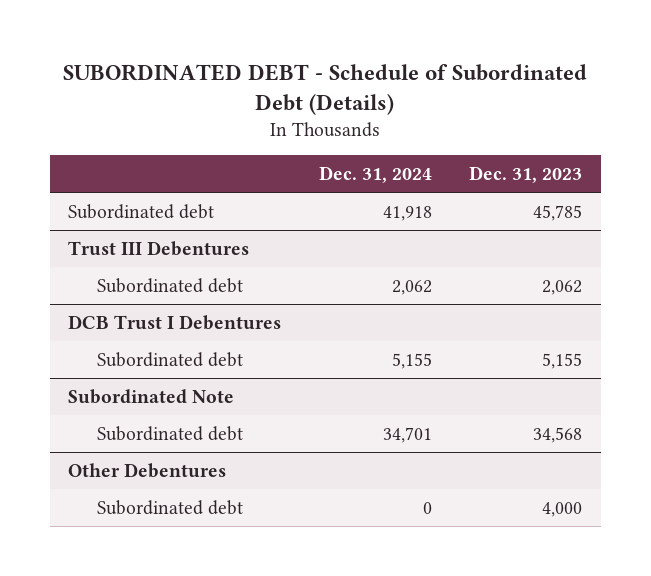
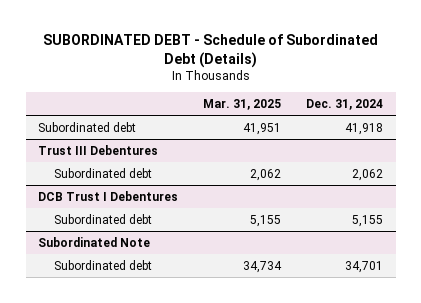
[469,166,583,184] Dec. 31, 2023 -> none
none -> [203,99,282,111] Mar. 31, 2025
[68,462,227,478] Other Debentures -> none
[97,499,244,515] Subordinated debt -> none

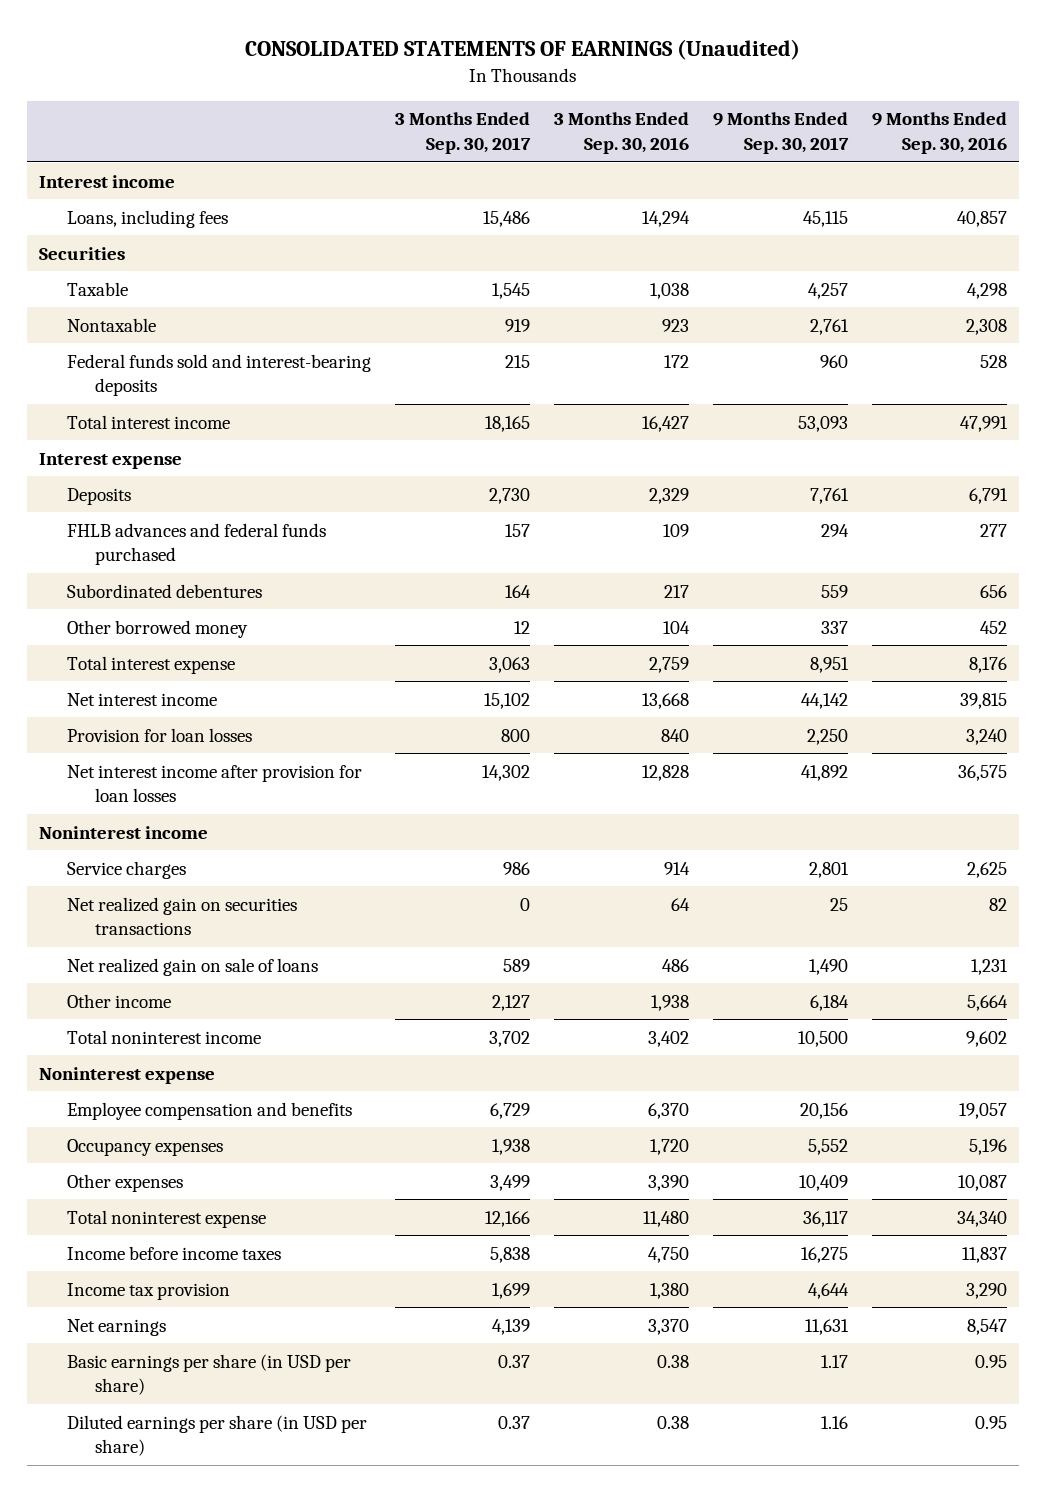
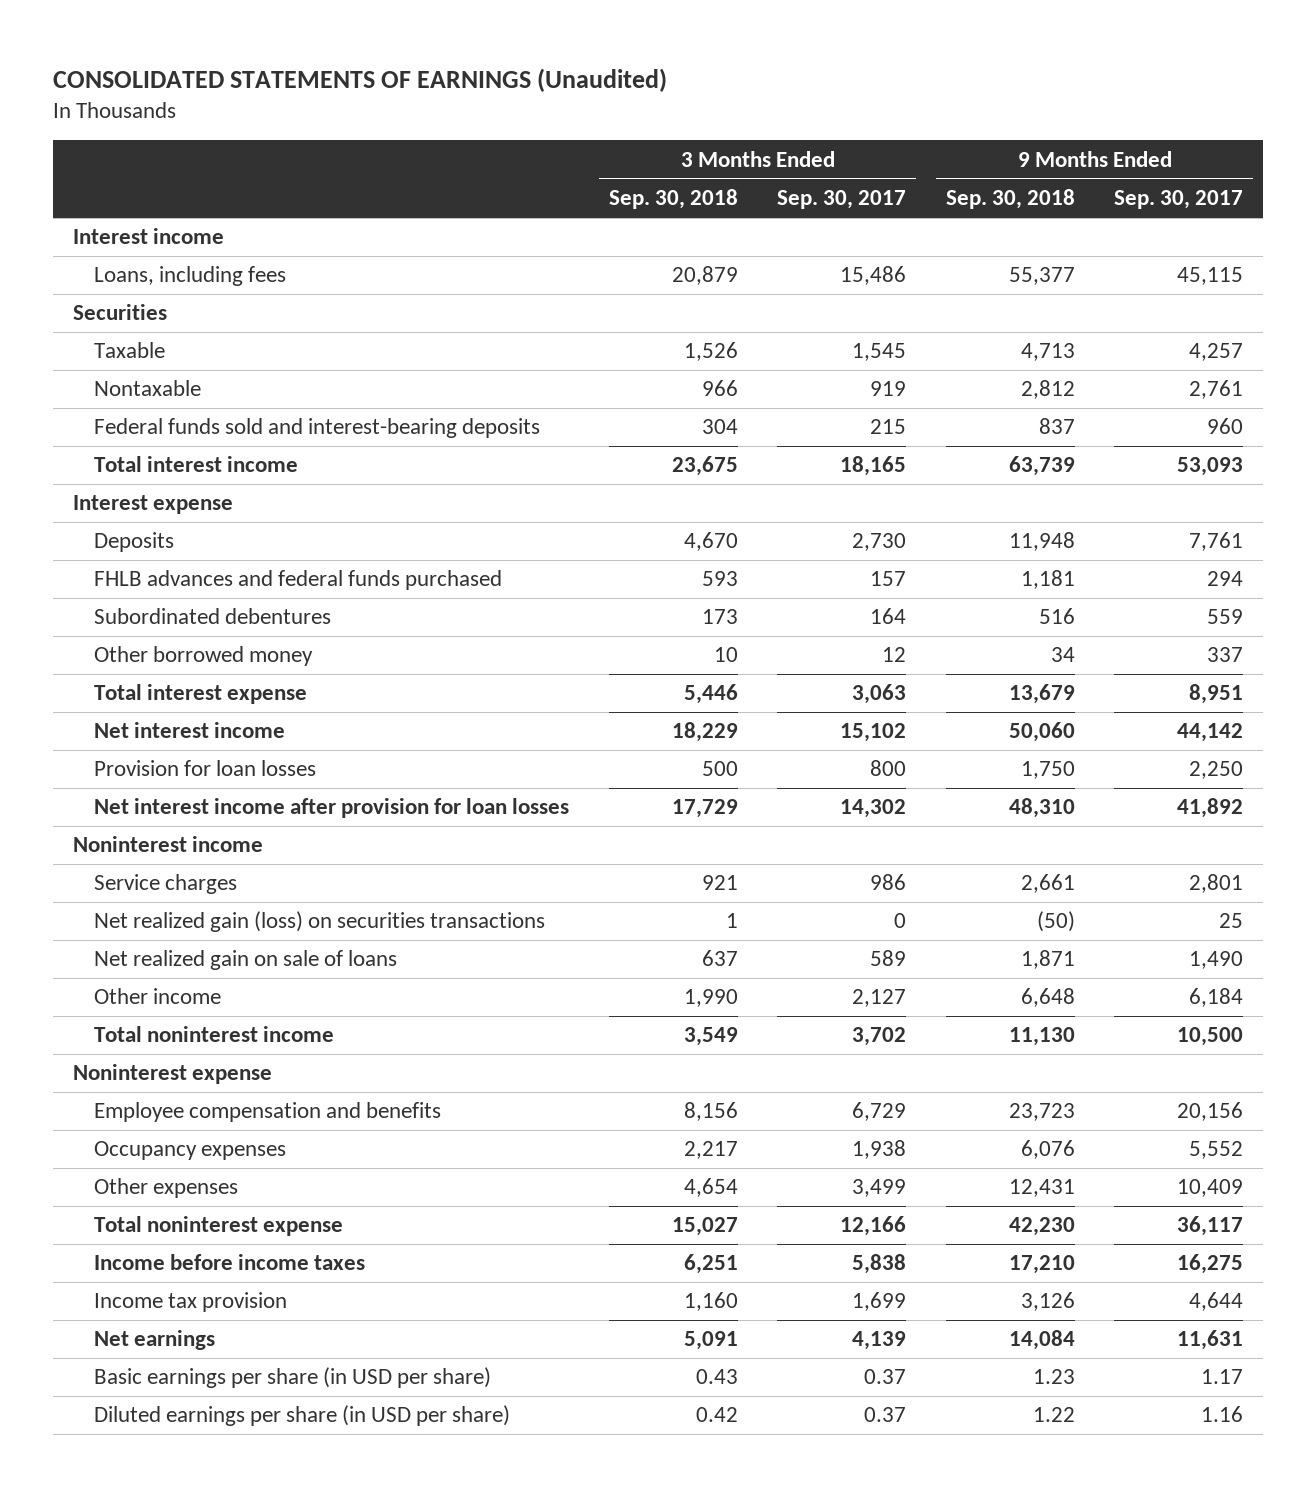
[553,112,689,154] 3 Months Ended Sep. 30, 2016 -> none
[871,112,1007,154] 9 Months Ended Sep. 30, 2016 -> none
none -> [608,189,738,210] Sep. 30, 2018
none -> [945,189,1075,210] Sep. 30, 2018
[66,896,297,935] Net realized gain on securities transactions -> [94,911,546,933] Net realized gain (loss) on securities transactions

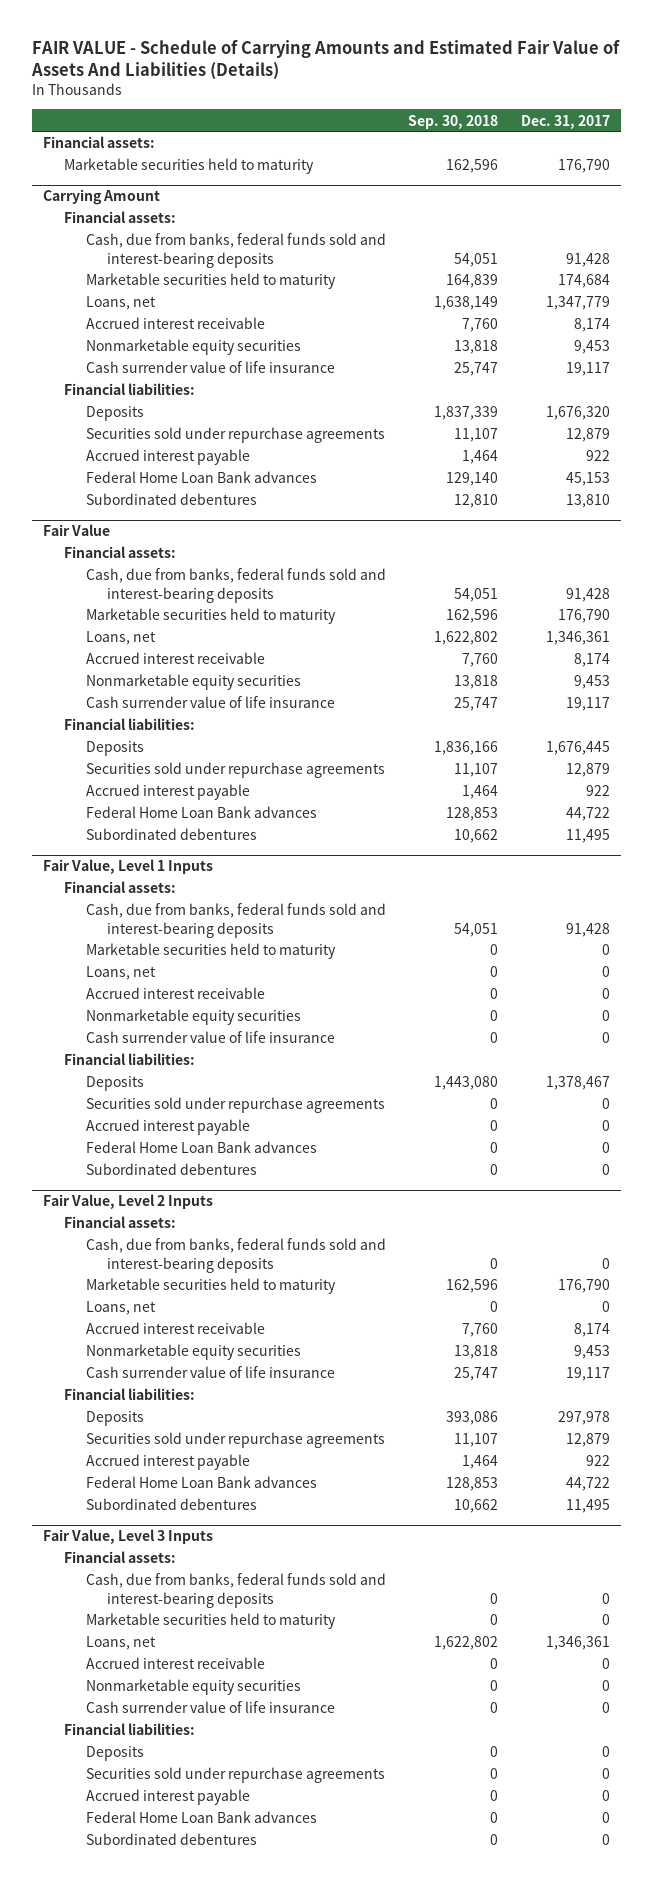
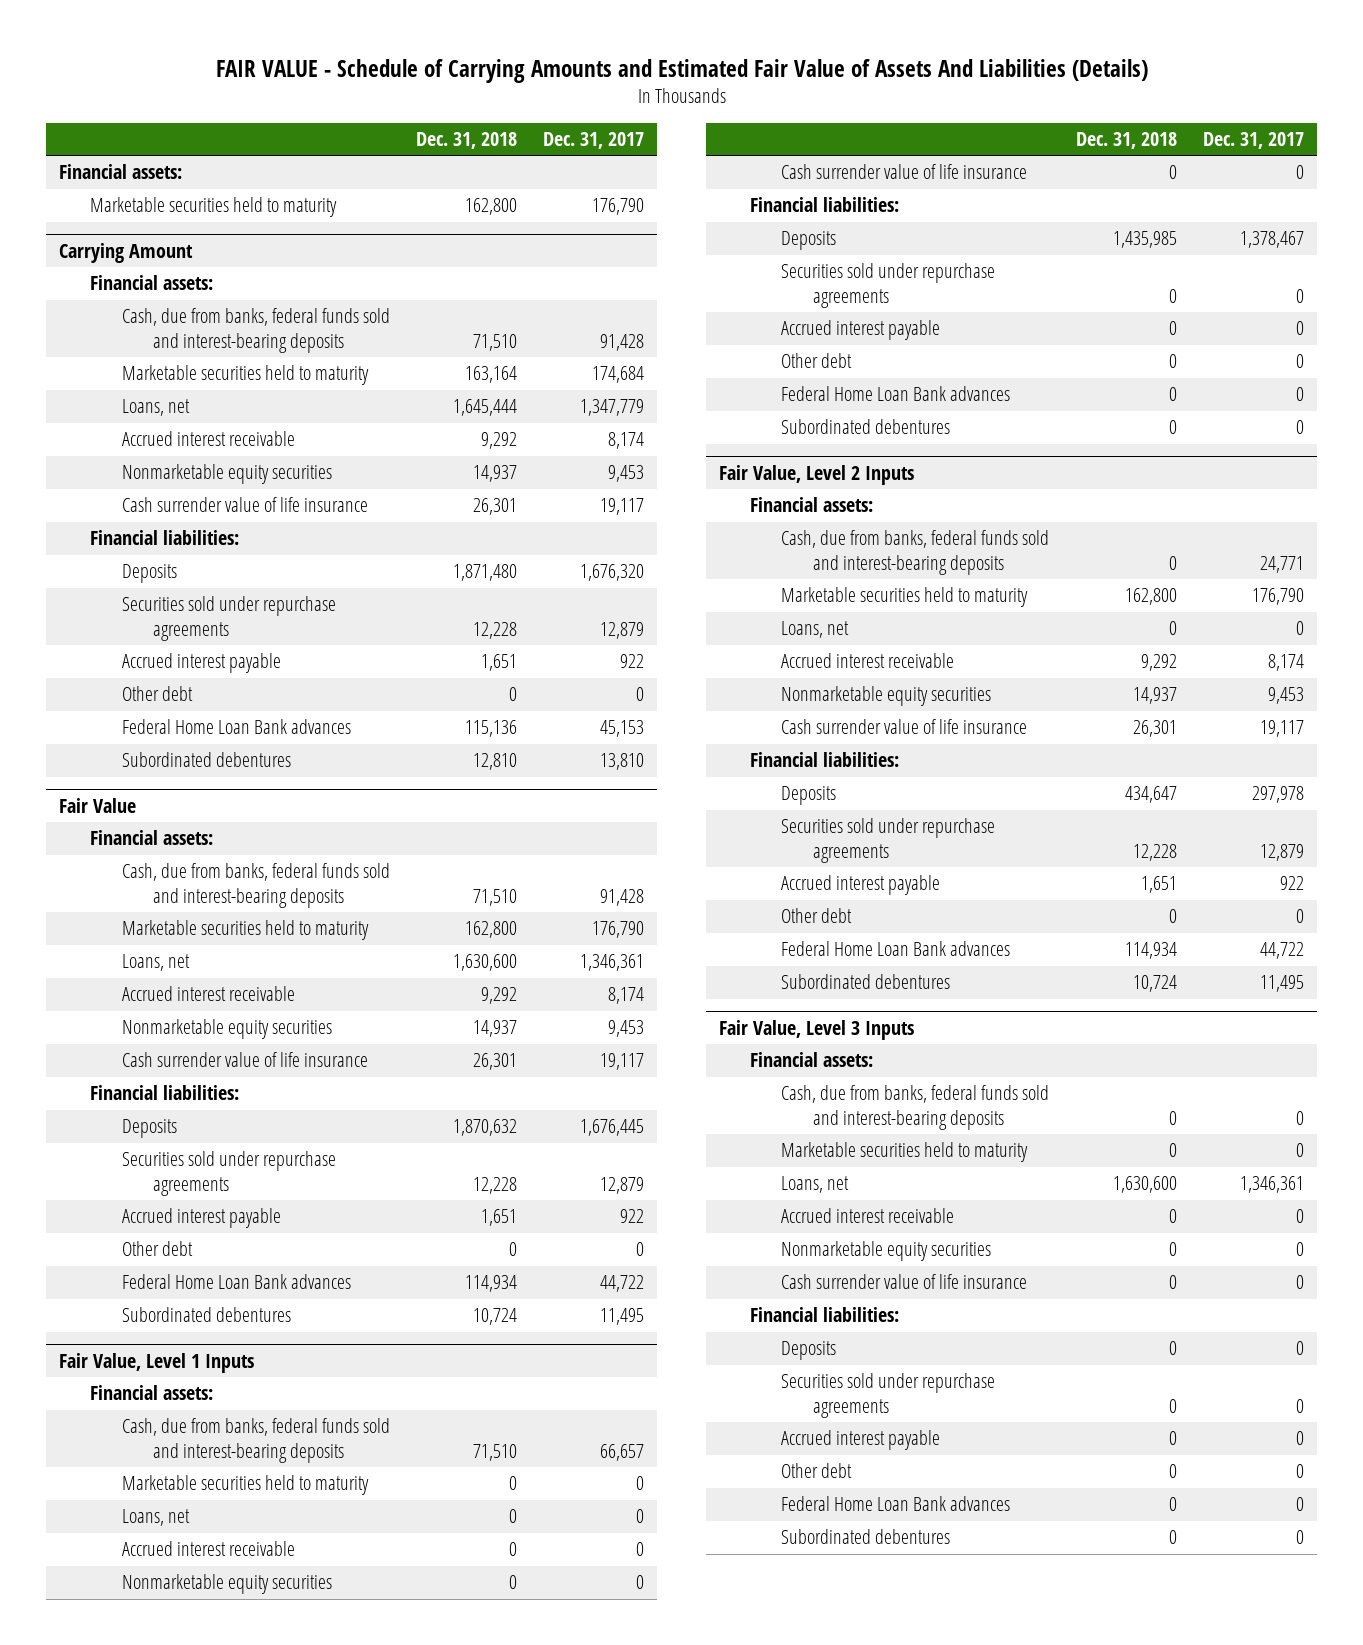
[408,114,499,129] Sep. 30, 2018 -> none
none -> [415,131,517,149] Dec. 31, 2018
none -> [121,686,193,702] Other debt
none -> [121,1241,193,1257] Other debt
[565,922,610,937] 91,428 -> [599,1443,644,1461] 66,657
none -> [781,353,853,369] Other debt
[601,1257,610,1269] 0 -> [1259,555,1304,573] 24,771
none -> [781,908,853,924] Other debt
none -> [781,1463,853,1479] Other debt

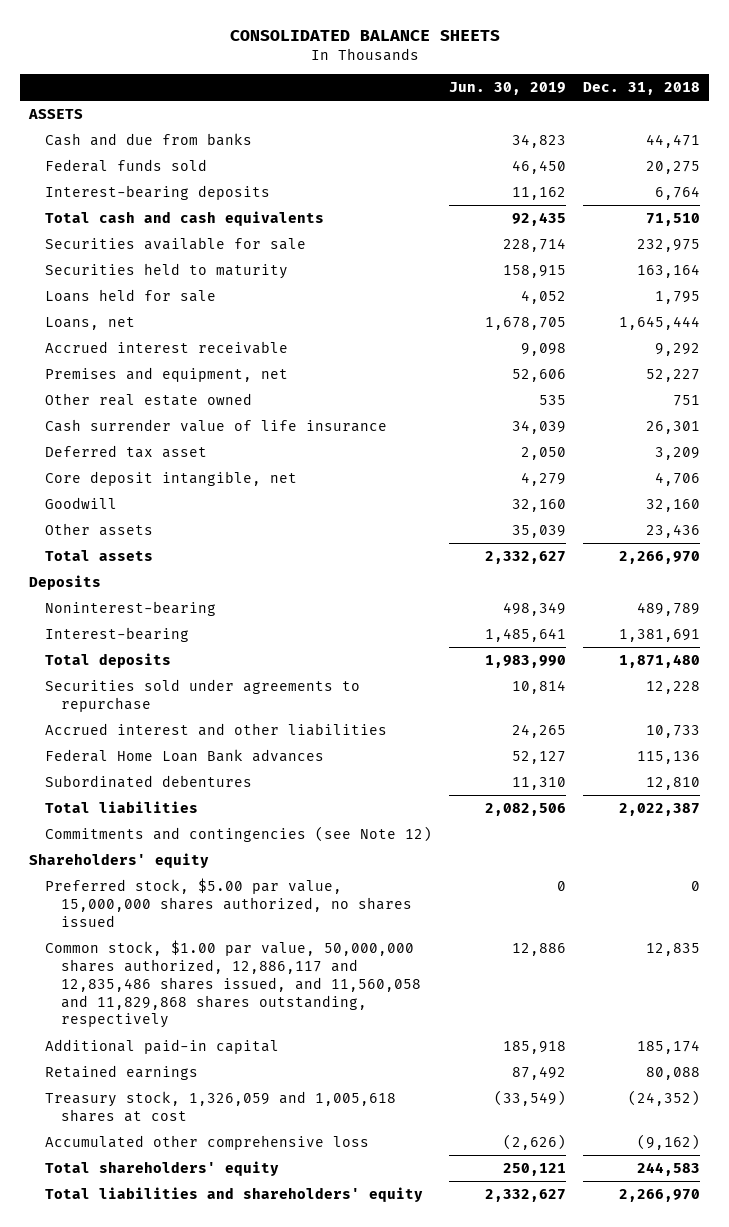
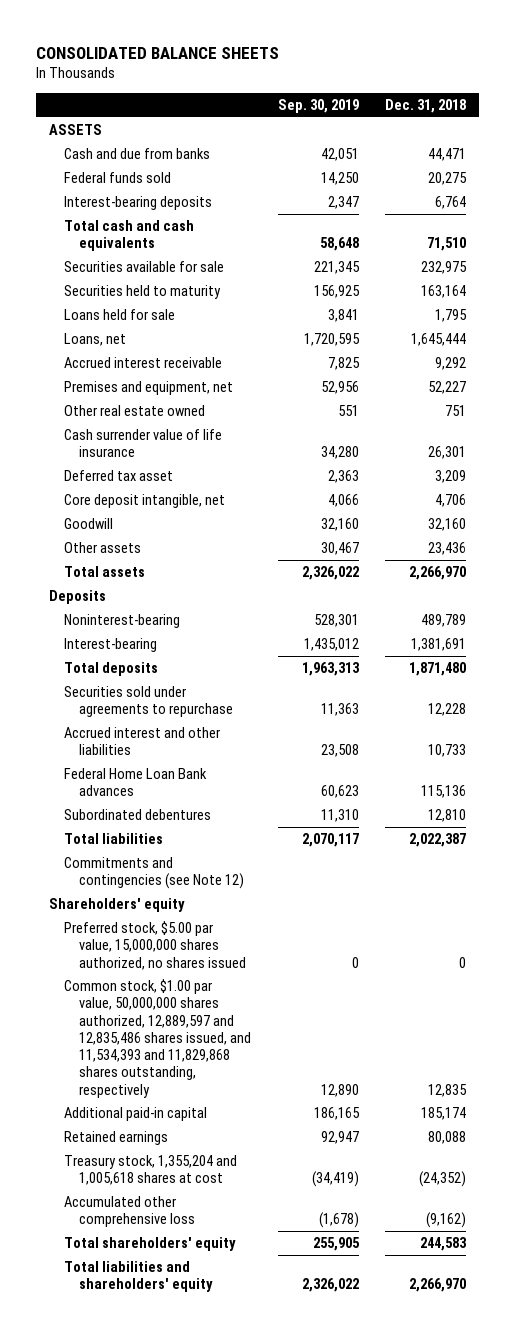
[449,81,567,95] Jun. 30, 2019 -> none
none -> [277,99,359,114] Sep. 30, 2019
[44,939,421,1029] Common stock, $1.00 par value, 50,000,000 shares authorized, 12,886,117 and 12,835,486 shares issued, and 11,560,058 and 11,829,868 shares outstanding, respectively -> [64,979,252,1098] Common stock, $1.00 par value, 50,000,000 shares authorized, 12,889,597 and 12,835,486 shares issued, and 11,534,393 and 11,829,868 shares outstanding, respectively
[44,1090,396,1122] Treasury stock, 1,326,059 and 1,005,618 shares at cost -> [64,1155,238,1186] Treasury stock, 1,355,204 and 1,005,618 shares at cost

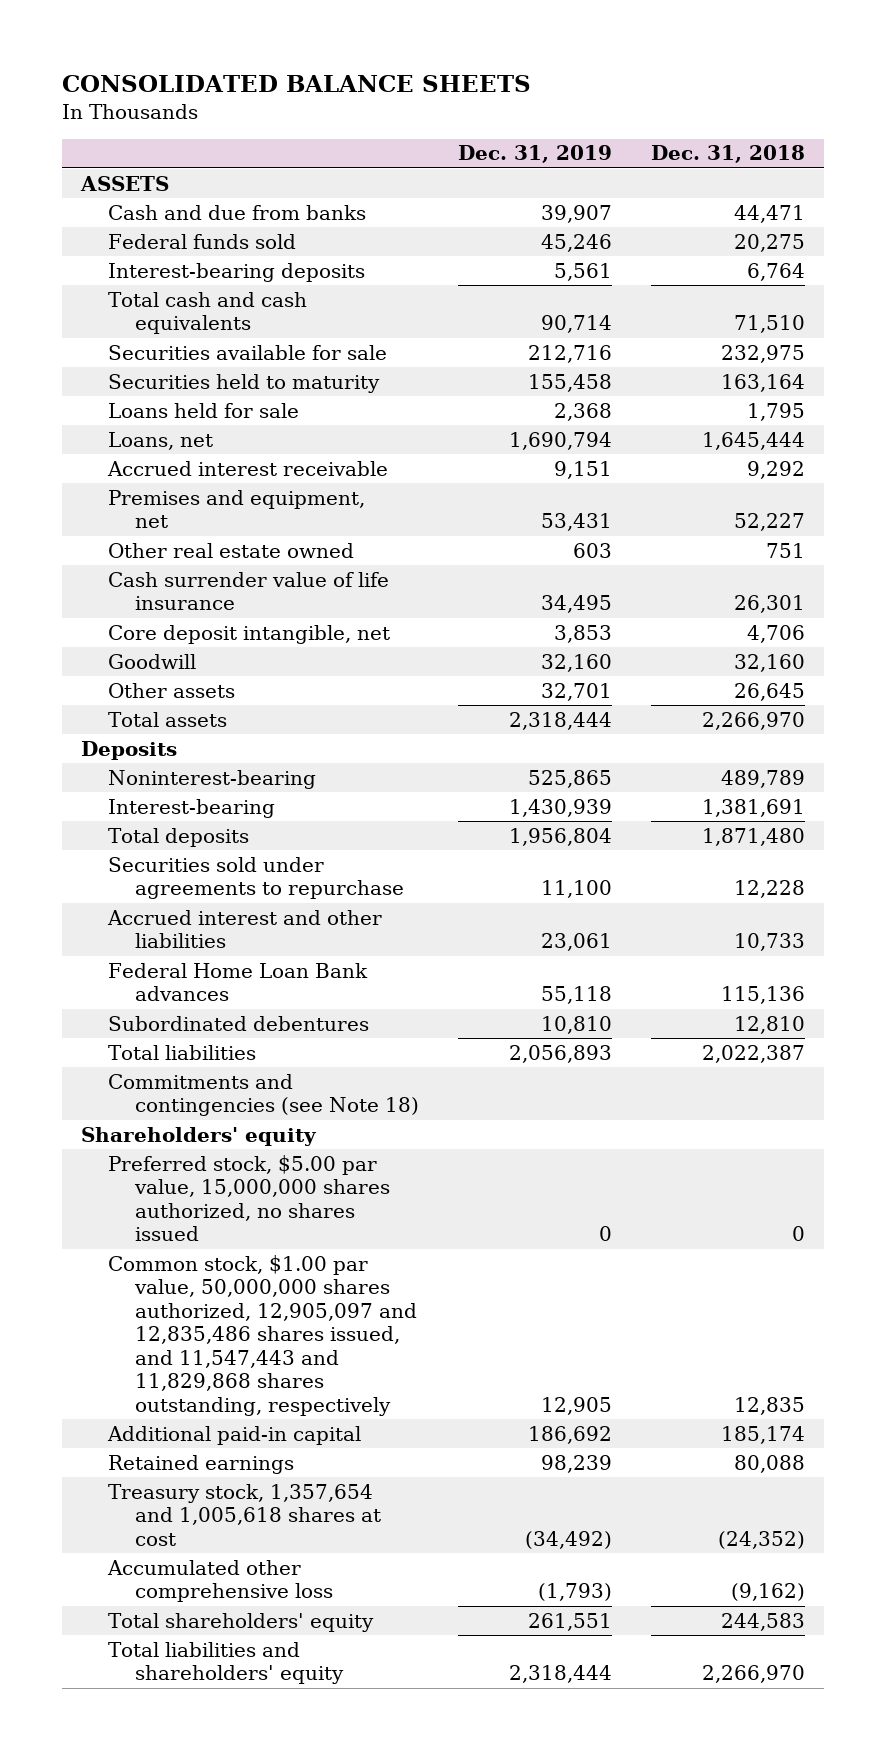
[277,99,359,114] Sep. 30, 2019 -> none
none -> [458,145,613,164] Dec. 31, 2019
[64,470,174,482] Deferred tax asset -> none
[427,542,466,556] 23,436 -> [733,682,805,701] 26,645
[64,857,245,890] Commitments and contingencies (see Note 12) -> [108,1073,420,1117] Commitments and contingencies (see Note 18)
[64,979,252,1098] Common stock, $1.00 par value, 50,000,000 shares authorized, 12,889,597 and 12,835,486 shares issued, and 11,534,393 and 11,829,868 shares outstanding, respectively -> [108,1254,418,1417] Common stock, $1.00 par value, 50,000,000 shares authorized, 12,905,097 and 12,835,486 shares issued, and 11,547,443 and 11,829,868 shares outstanding, respectively
[64,1155,238,1186] Treasury stock, 1,355,204 and 1,005,618 shares at cost -> [108,1483,382,1546] Treasury stock, 1,357,654 and 1,005,618 shares at cost

